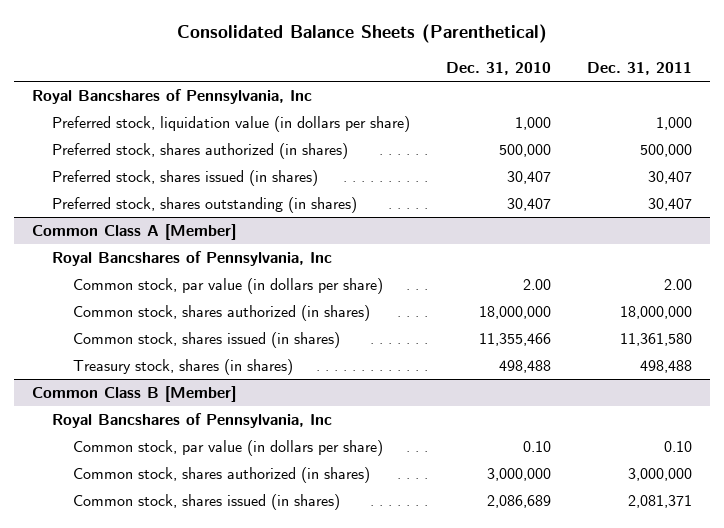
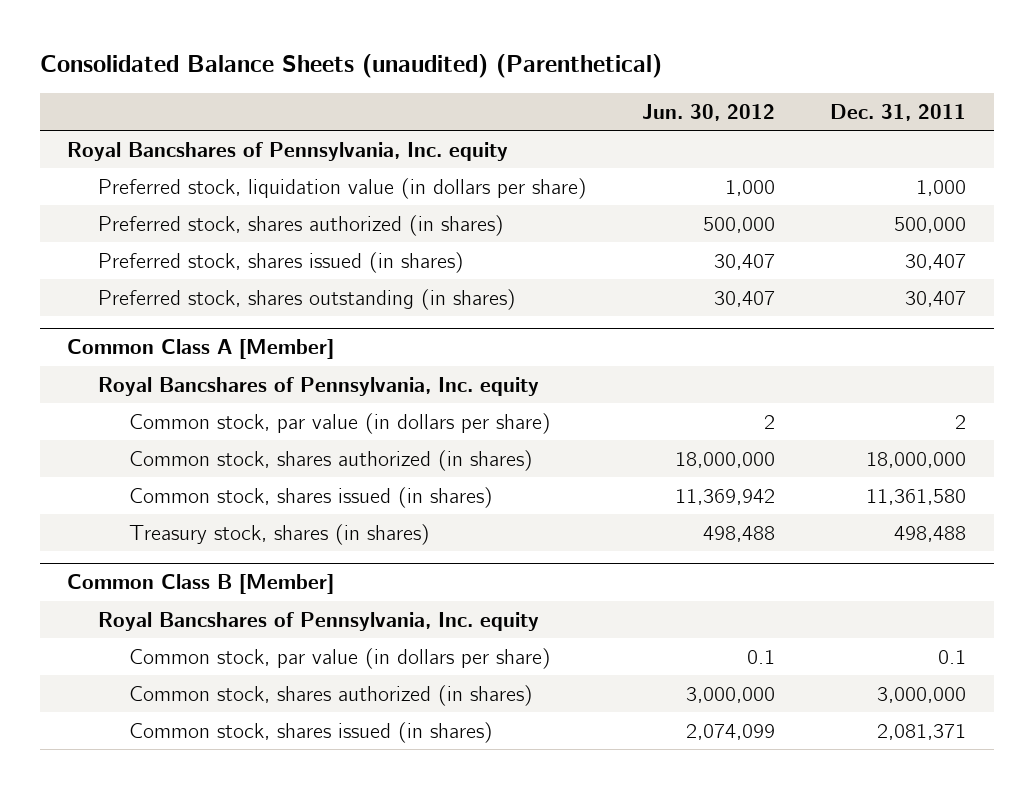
[176,24,547,44] Consolidated Balance Sheets (Parenthetical) -> [39,54,662,79] Consolidated Balance Sheets (unaudited) (Parenthetical)
[446,62,552,76] Dec. 31, 2010 -> none
none -> [641,103,775,121] Jun. 30, 2012
[31,89,312,105] Royal Bancshares of Pennsylvania, Inc -> [67,141,509,161] Royal Bancshares of Pennsylvania, Inc. equity
[52,251,333,267] Royal Bancshares of Pennsylvania, Inc -> [97,376,539,396] Royal Bancshares of Pennsylvania, Inc. equity
[664,279,693,291] 2.00 -> [955,414,967,429] 2
[52,413,333,429] Royal Bancshares of Pennsylvania, Inc -> [97,611,539,631] Royal Bancshares of Pennsylvania, Inc. equity
[664,441,693,453] 0.10 -> [938,649,967,664] 0.1

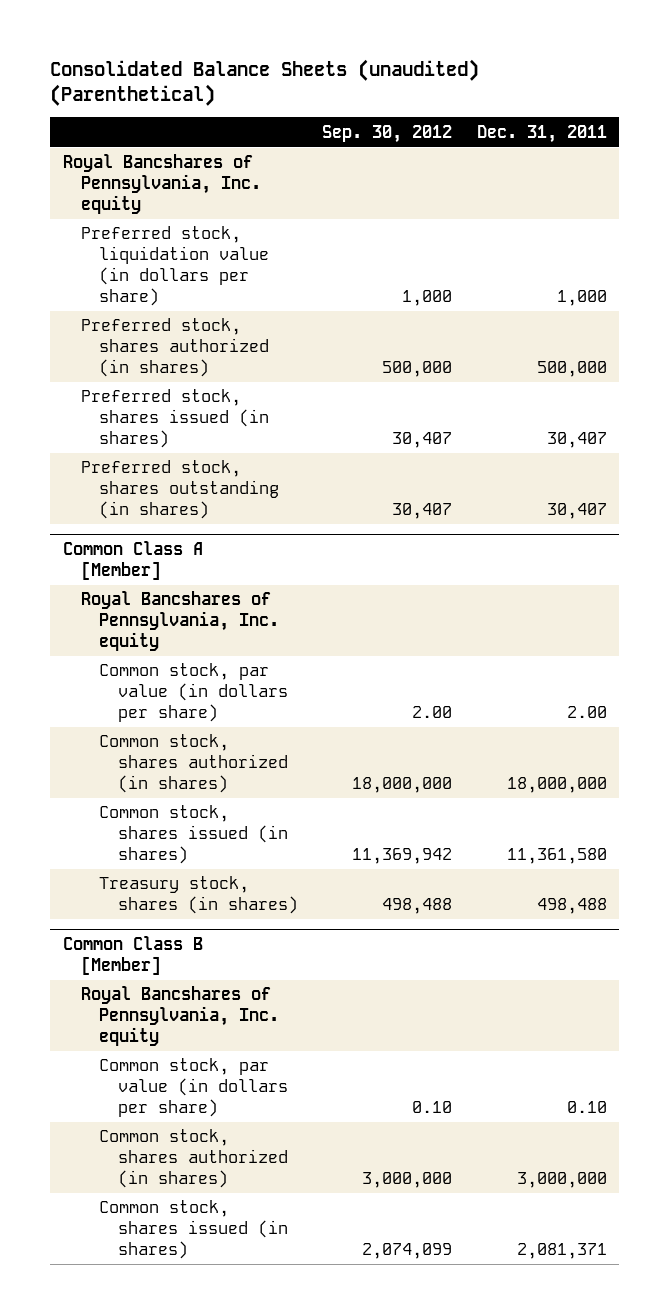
[641,103,775,121] Jun. 30, 2012 -> none
none -> [322,124,453,143] Sep. 30, 2012
[955,414,967,429] 2 -> [566,706,607,719] 2.00
[938,649,967,664] 0.1 -> [566,1101,607,1114] 0.10

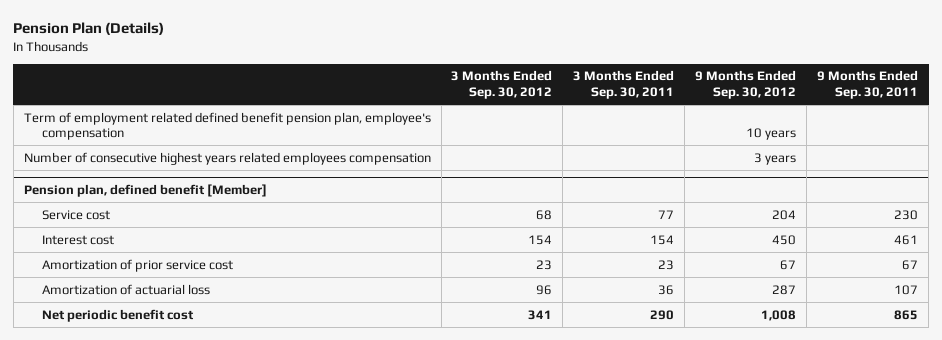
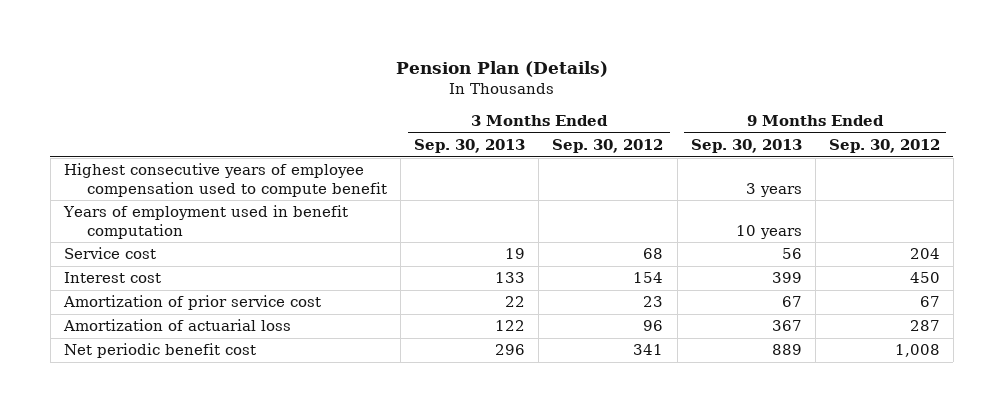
[573,70,675,100] 3 Months Ended Sep. 30, 2011 -> none
[817,70,919,100] 9 Months Ended Sep. 30, 2011 -> none
none -> [414,139,526,154] Sep. 30, 2013
none -> [690,139,802,154] Sep. 30, 2013
[23,111,431,141] Term of employment related defined benefit pension plan, employee's compensation -> none
[23,151,431,165] Number of consecutive highest years related employees compensation -> none
[23,184,267,198] Pension plan, defined benefit [Member] -> none
none -> [63,163,388,197] Highest consecutive years of employee compensation used to compute benefit
none -> [62,205,348,239] Years of employment used in benefit computation

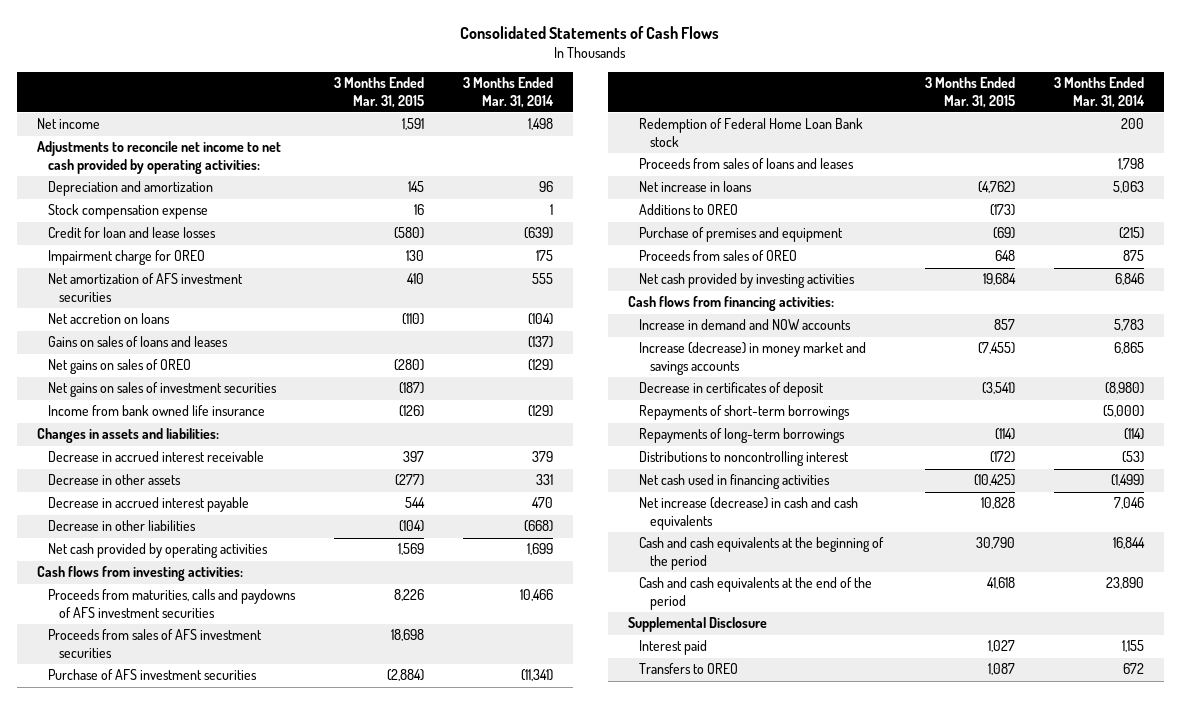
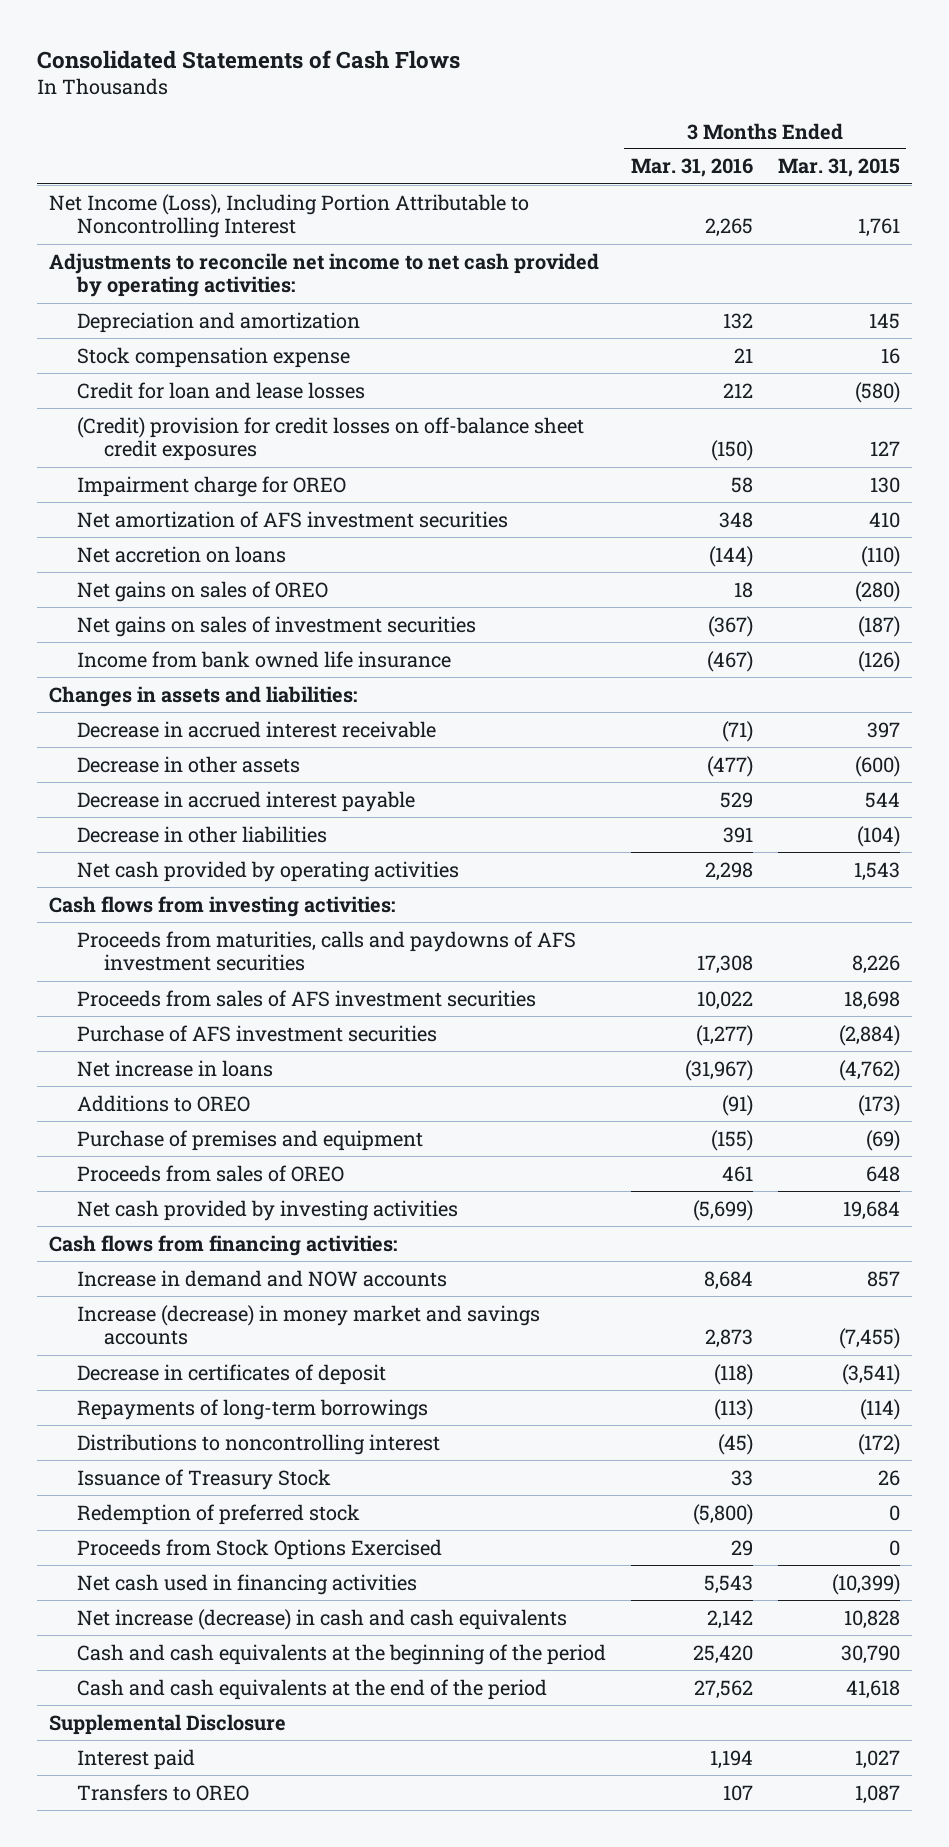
[463,77,555,108] 3 Months Ended Mar. 31, 2014 -> none
none -> [630,158,753,178] Mar. 31, 2016
[36,118,100,130] Net income -> none
none -> [49,193,530,239] Net Income (Loss), Including Portion Attributable to Noncontrolling Interest
none -> [76,416,584,462] (Credit) provision for credit losses on off-balance sheet credit exposures
[47,336,228,348] Gains on sales of loans and leases -> none
[394,474,424,487] (277) -> [854,755,900,777] (600)
[397,543,424,556] 1,569 -> [853,861,900,881] 1,543
[638,118,863,147] Redemption of Federal Home Loan Bank stock -> none
[638,158,854,170] Proceeds from sales of loans and leases -> none
[638,405,850,421] Repayments of short-term borrowings -> none
none -> [76,1468,331,1490] Issuance of Treasury Stock
none -> [76,1503,360,1525] Redemption of preferred stock
none -> [76,1538,442,1560] Proceeds from Stock Options Exercised
[973,474,1015,487] (10,425) -> [831,1573,900,1595] (10,399)

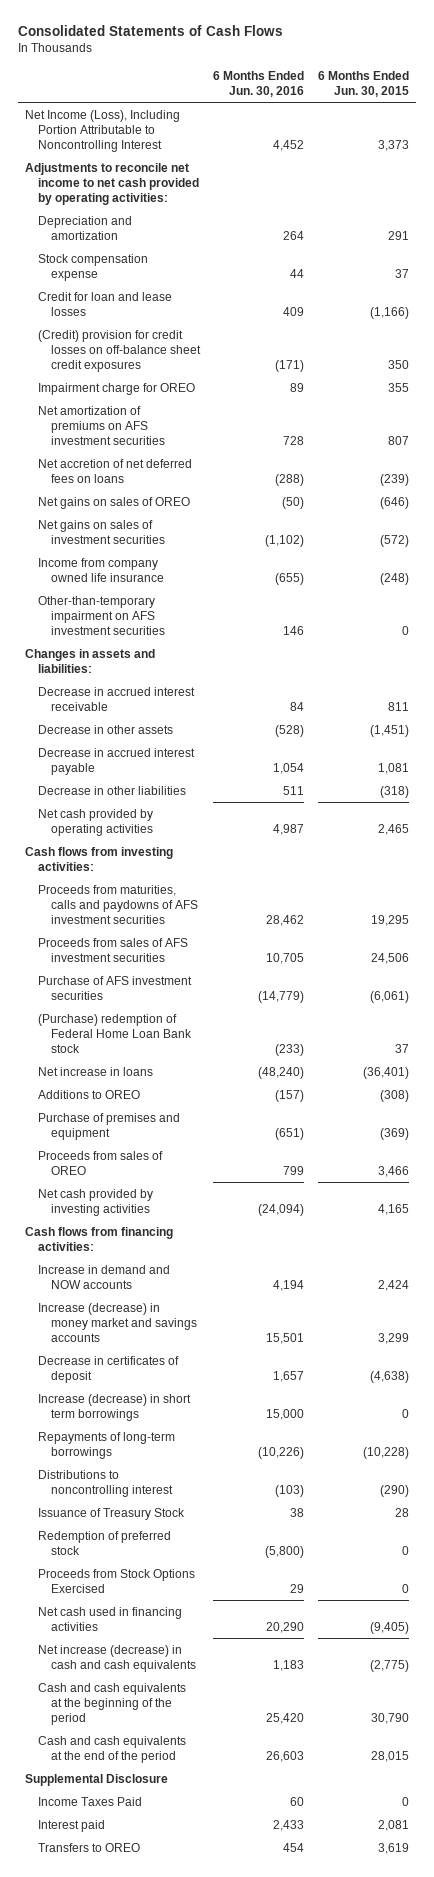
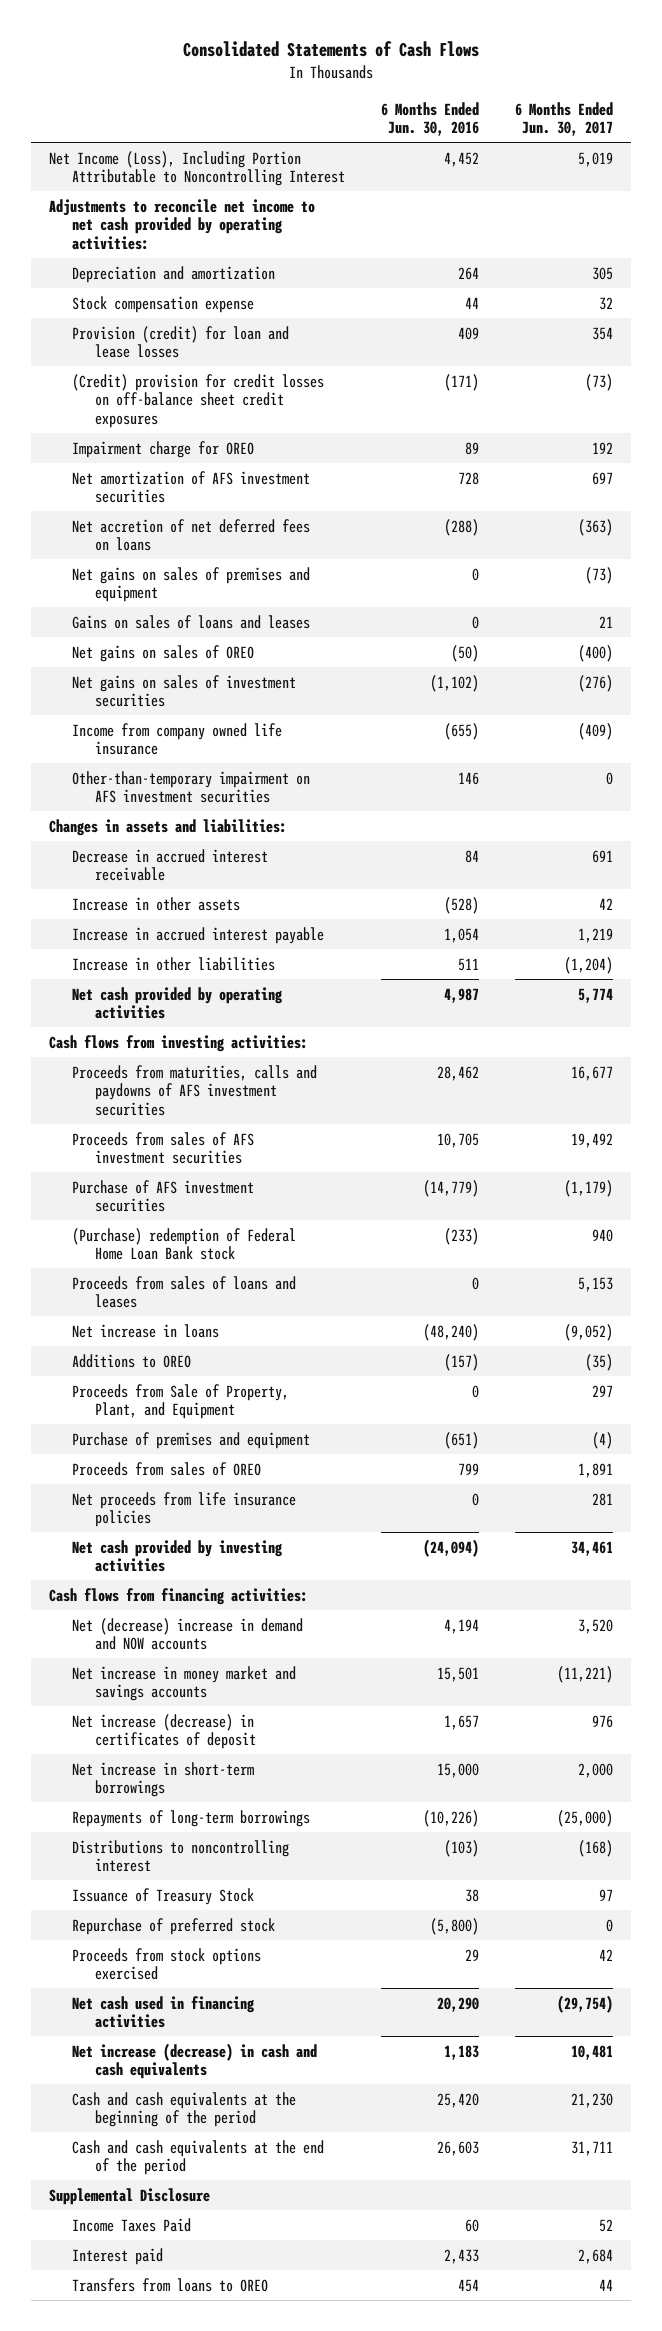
[318,70,410,97] 6 Months Ended Jun. 30, 2015 -> none
none -> [515,101,614,137] 6 Months Ended Jun. 30, 2017
[37,291,172,316] Credit for loan and lease losses -> [71,325,289,359] Provision (credit) for loan and lease losses
[37,405,165,445] Net amortization of premiums on AFS investment securities -> [71,470,310,504] Net amortization of AFS investment securities
none -> [71,566,310,603] Net gains on sales of premises and equipment
none -> [71,614,310,629] Gains on sales of loans and leases
[37,724,173,734] Decrease in other assets -> [71,896,240,911] Increase in other assets
[37,747,195,775] Decrease in accrued interest payable -> [71,926,324,944] Increase in accrued interest payable
[37,785,186,795] Decrease in other liabilities -> [71,956,275,971] Increase in other liabilities
none -> [71,1275,296,1309] Proceeds from sales of loans and leases
none -> [71,1383,289,1420] Proceeds from Sale of Property, Plant, and Equipment
none -> [71,1491,296,1528] Net proceeds from life insurance policies
[37,1264,170,1289] Increase in demand and NOW accounts -> [71,1617,303,1651] Net (decrease) increase in demand and NOW accounts
[37,1302,197,1342] Increase (decrease) in money market and savings accounts -> [71,1665,296,1702] Net increase in money market and savings accounts
[37,1355,179,1383] Decrease in certificates of deposit -> [71,1713,257,1750] Net increase (decrease) in certificates of deposit
[37,1393,191,1421] Increase (decrease) in short term borrowings -> [71,1761,254,1798] Net increase in short-term borrowings
[37,1530,171,1555] Redemption of preferred stock -> [71,1917,275,1935] Repurchase of preferred stock
[37,1568,195,1593] Proceeds from Stock Options Exercised -> [71,1947,261,1981] Proceeds from stock options exercised
[37,1842,140,1852] Transfers to OREO -> [71,2277,268,2292] Transfers from loans to OREO

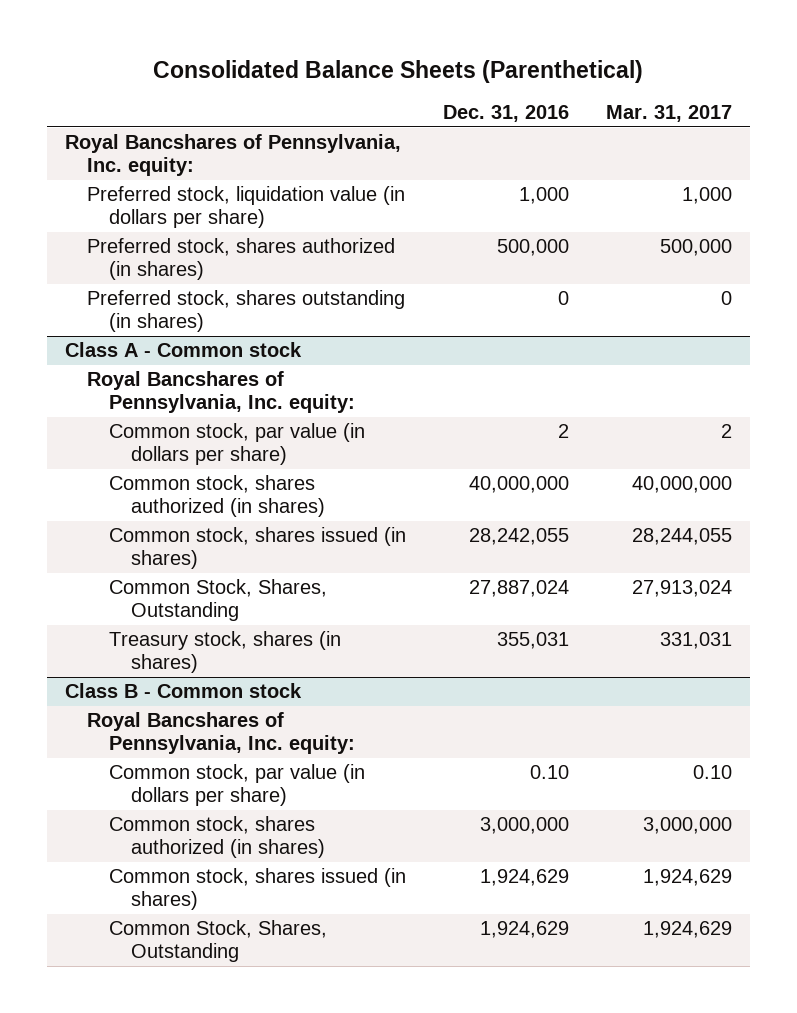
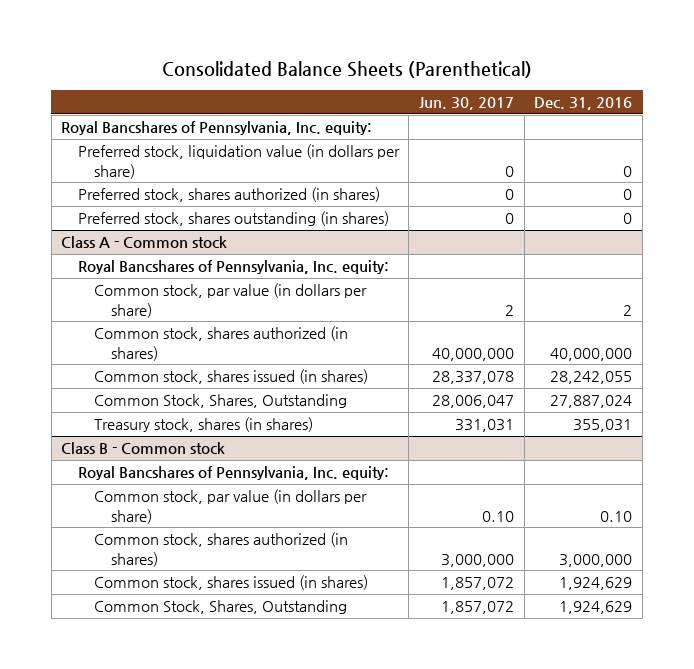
[605,104,732,122] Mar. 31, 2017 -> none
none -> [419,97,515,111] Jun. 30, 2017
[518,187,569,205] 1,000 -> [623,165,633,177] 0
[496,239,569,257] 500,000 -> [623,189,633,201] 0

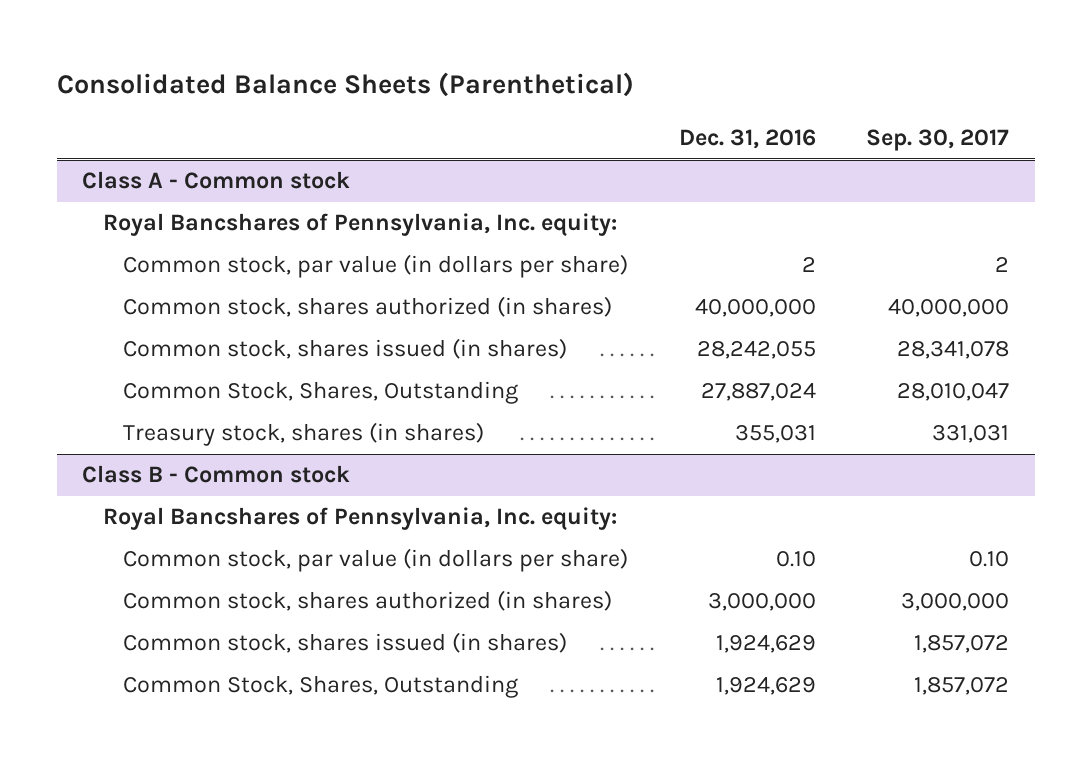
[419,97,515,111] Jun. 30, 2017 -> none
none -> [866,128,1010,151] Sep. 30, 2017
[61,121,373,136] Royal Bancshares of Pennsylvania, Inc. equity: -> none
[77,144,400,179] Preferred stock, liquidation value (in dollars per share) -> none
[77,187,380,203] Preferred stock, shares authorized (in shares) -> none
[77,211,389,227] Preferred stock, shares outstanding (in shares) -> none

